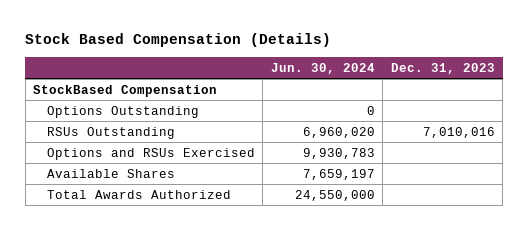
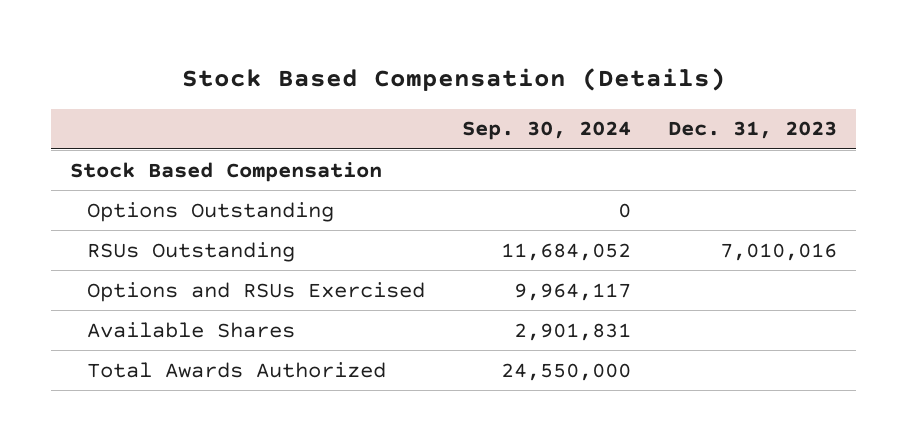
[270,62,375,74] Jun. 30, 2024 -> none
none -> [462,121,632,141] Sep. 30, 2024
[33,84,218,97] StockBased Compensation -> [69,161,382,182] Stock Based Compensation

